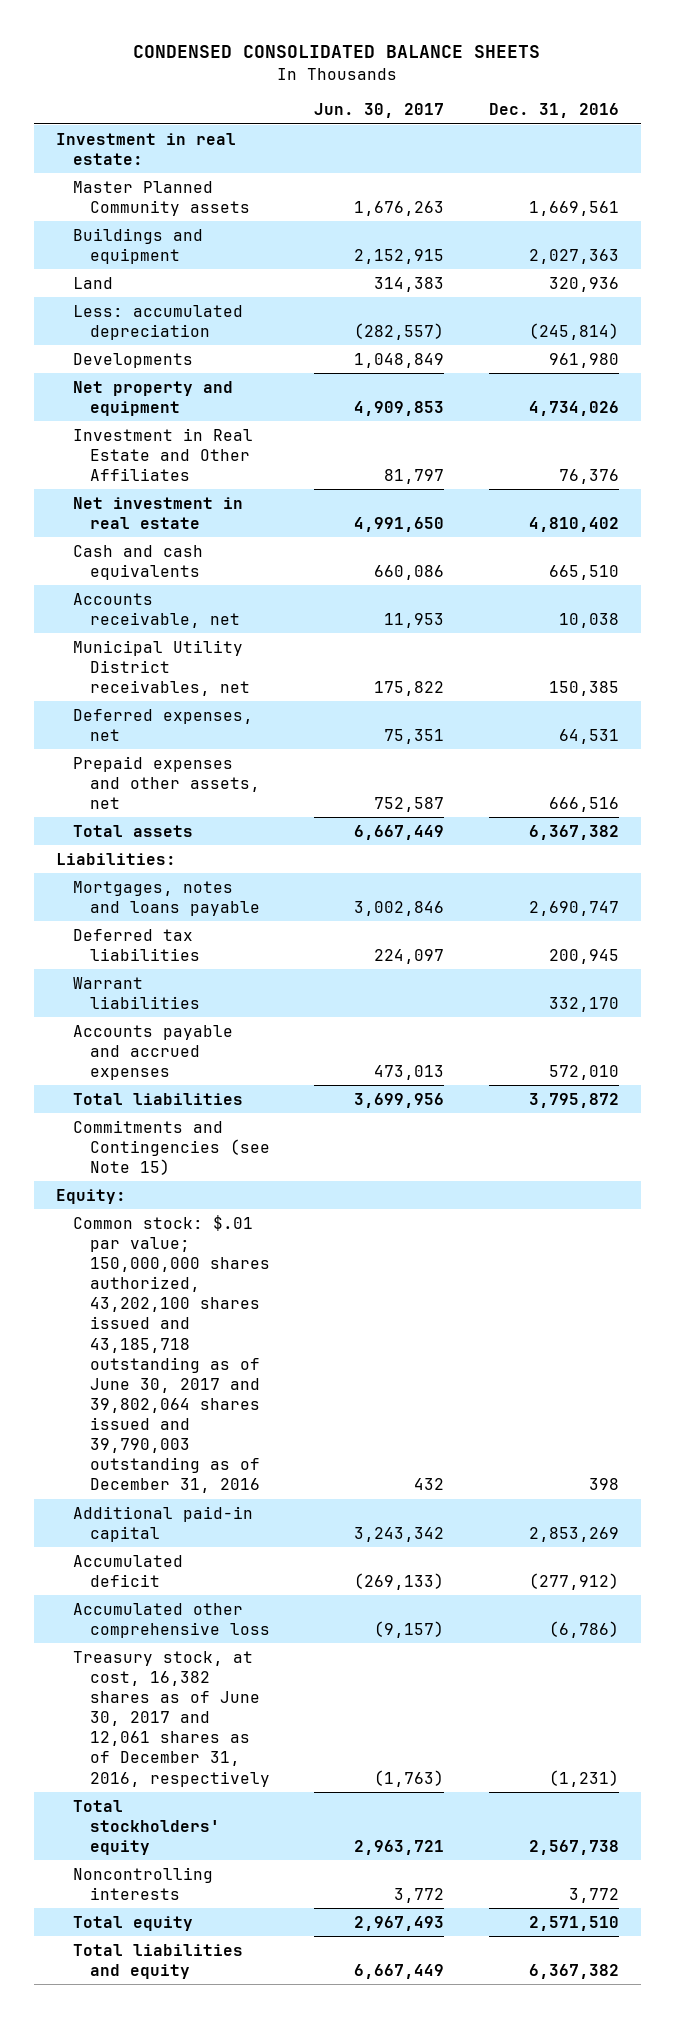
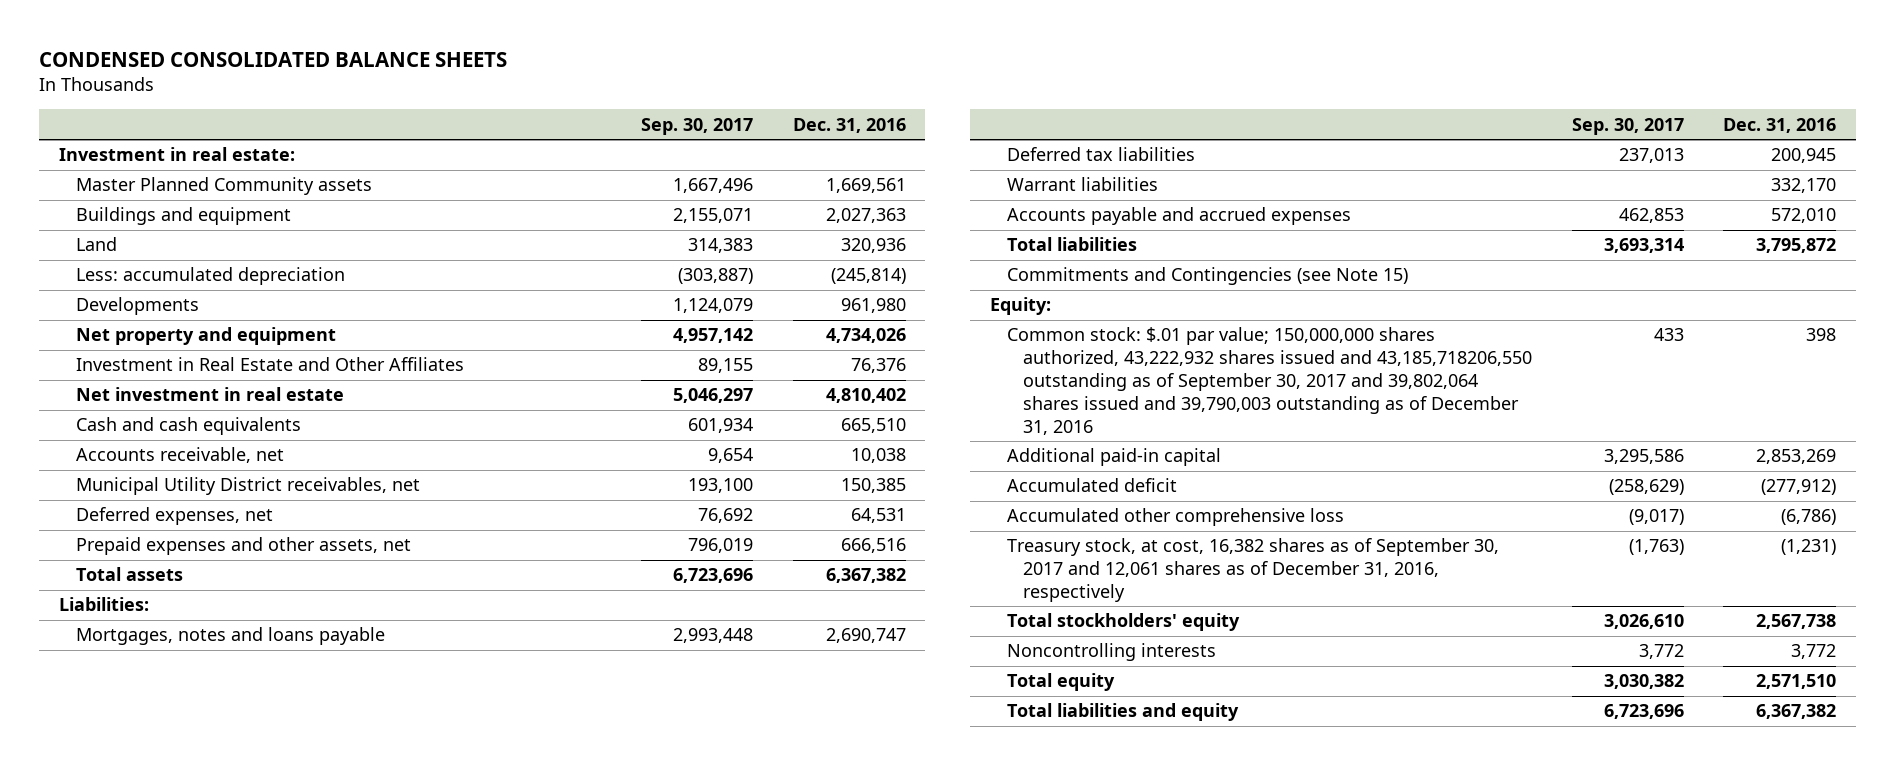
[314,103,445,119] Jun. 30, 2017 -> none
none -> [640,117,753,135] Sep. 30, 2017
[73,1214,271,1494] Common stock: $.01 par value; 150,000,000 shares authorized, 43,202,100 shares issued and 43,185,718 outstanding as of June 30, 2017 and 39,802,064 shares issued and 39,790,003 outstanding as of December 31, 2016 -> [1006,327,1532,435] Common stock: $.01 par value; 150,000,000 shares authorized, 43,222,932 shares issued and 43,185,718206,550 outstanding as of September 30, 2017 and 39,802,064 shares issued and 39,790,003 outstanding as of December 31, 2016
[73,1650,271,1787] Treasury stock, at cost, 16,382 shares as of June 30, 2017 and 12,061 shares as of December 31, 2016, respectively -> [1006,538,1499,602] Treasury stock, at cost, 16,382 shares as of September 30, 2017 and 12,061 shares as of December 31, 2016, respectively

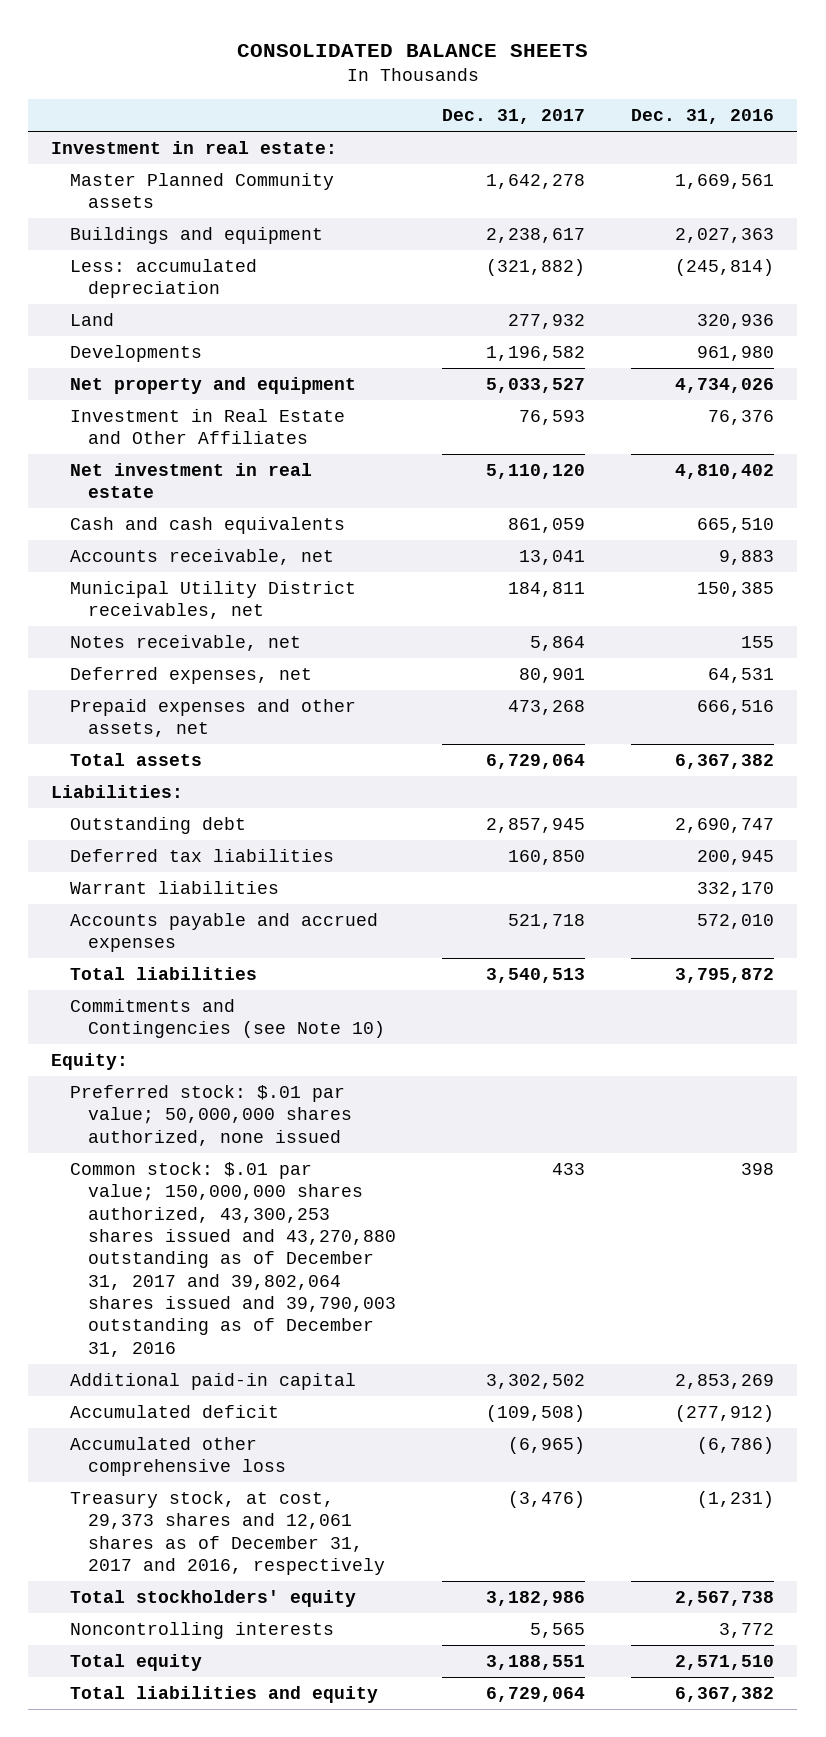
[39,52,508,68] CONDENSED CONSOLIDATED BALANCE SHEETS -> [236,43,588,57] CONSOLIDATED BALANCE SHEETS
[640,117,753,135] Sep. 30, 2017 -> none
none -> [442,108,586,124] Dec. 31, 2017
[75,237,117,252] Land -> [69,312,114,326] Land
[850,448,906,464] 10,038 -> [719,549,775,565] 9,883
none -> [69,634,301,651] Notes receivable, net
[75,627,385,646] Mortgages, notes and loans payable -> [69,816,246,834] Outstanding debt
[1006,267,1408,286] Commitments and Contingencies (see Note 15) -> [69,998,386,1039] Commitments and Contingencies (see Note 10)
none -> [69,1084,353,1146] Preferred stock: $.01 par value; 50,000,000 shares authorized, none issued
[1006,327,1532,435] Common stock: $.01 par value; 150,000,000 shares authorized, 43,222,932 shares issued and 43,185,718206,550 outstanding as of September 30, 2017 and 39,802,064 shares issued and 39,790,003 outstanding as of December 31, 2016 -> [69,1161,397,1357] Common stock: $.01 par value; 150,000,000 shares authorized, 43,300,253 shares issued and 43,270,880 outstanding as of December 31, 2017 and 39,802,064 shares issued and 39,790,003 outstanding as of December 31, 2016
[1006,538,1499,602] Treasury stock, at cost, 16,382 shares as of September 30, 2017 and 12,061 shares as of December 31, 2016, respectively -> [69,1490,386,1576] Treasury stock, at cost, 29,373 shares and 12,061 shares as of December 31, 2017 and 2016, respectively

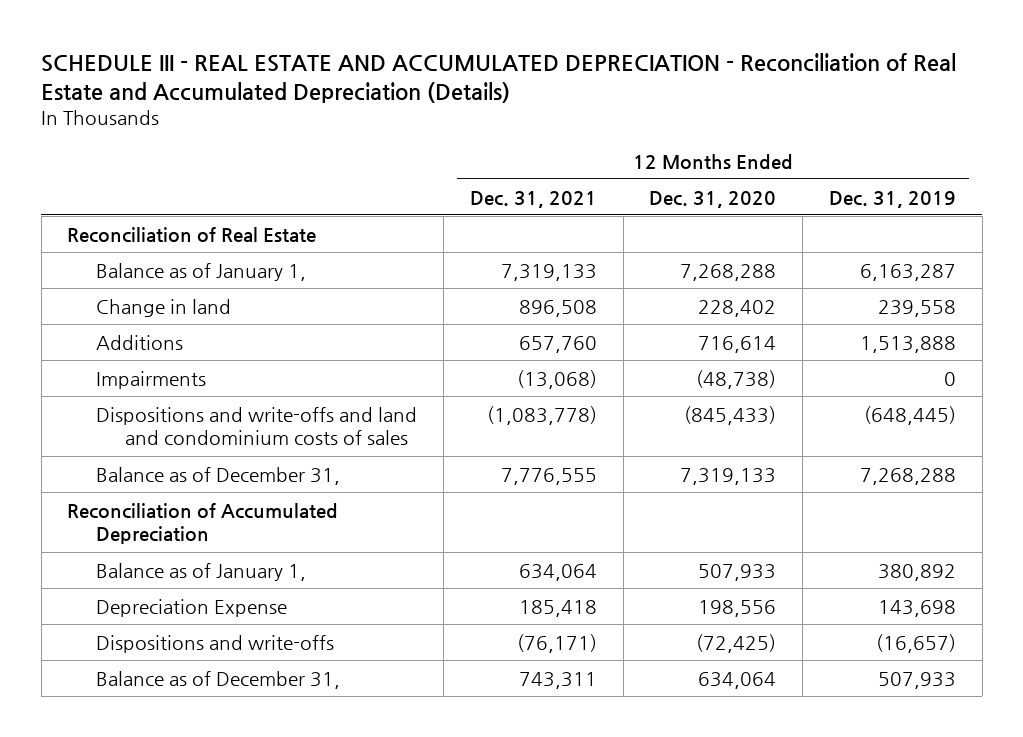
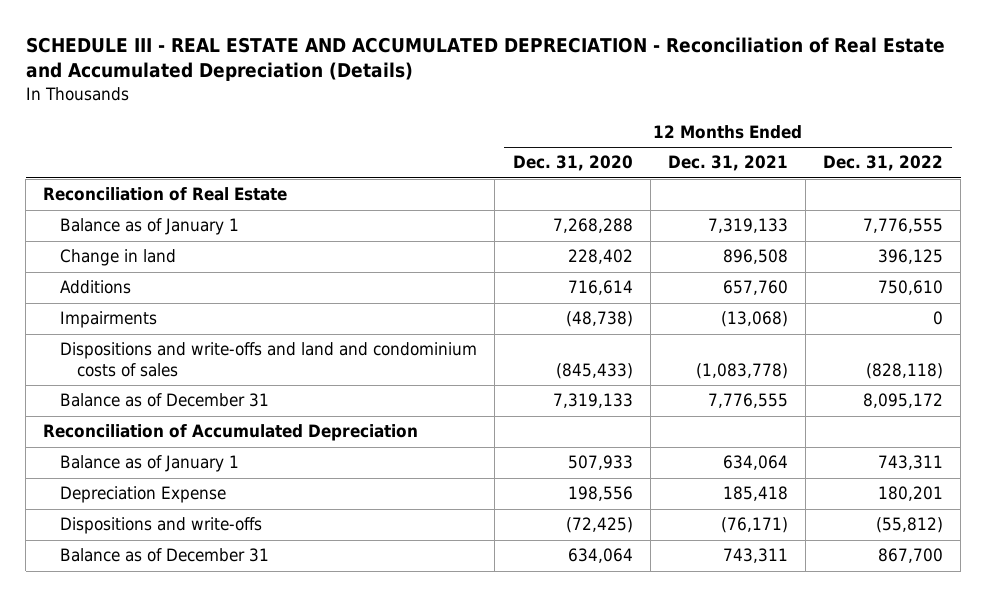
[828,190,956,208] Dec. 31, 2019 -> none
none -> [823,155,944,172] Dec. 31, 2022
[96,262,307,281] Balance as of January 1, -> [60,218,240,236] Balance as of January 1
[96,466,341,485] Balance as of December 31, -> [60,393,270,408] Balance as of December 31
[96,562,307,581] Balance as of January 1, -> [60,455,240,473] Balance as of January 1
[96,670,341,689] Balance as of December 31, -> [60,548,270,563] Balance as of December 31

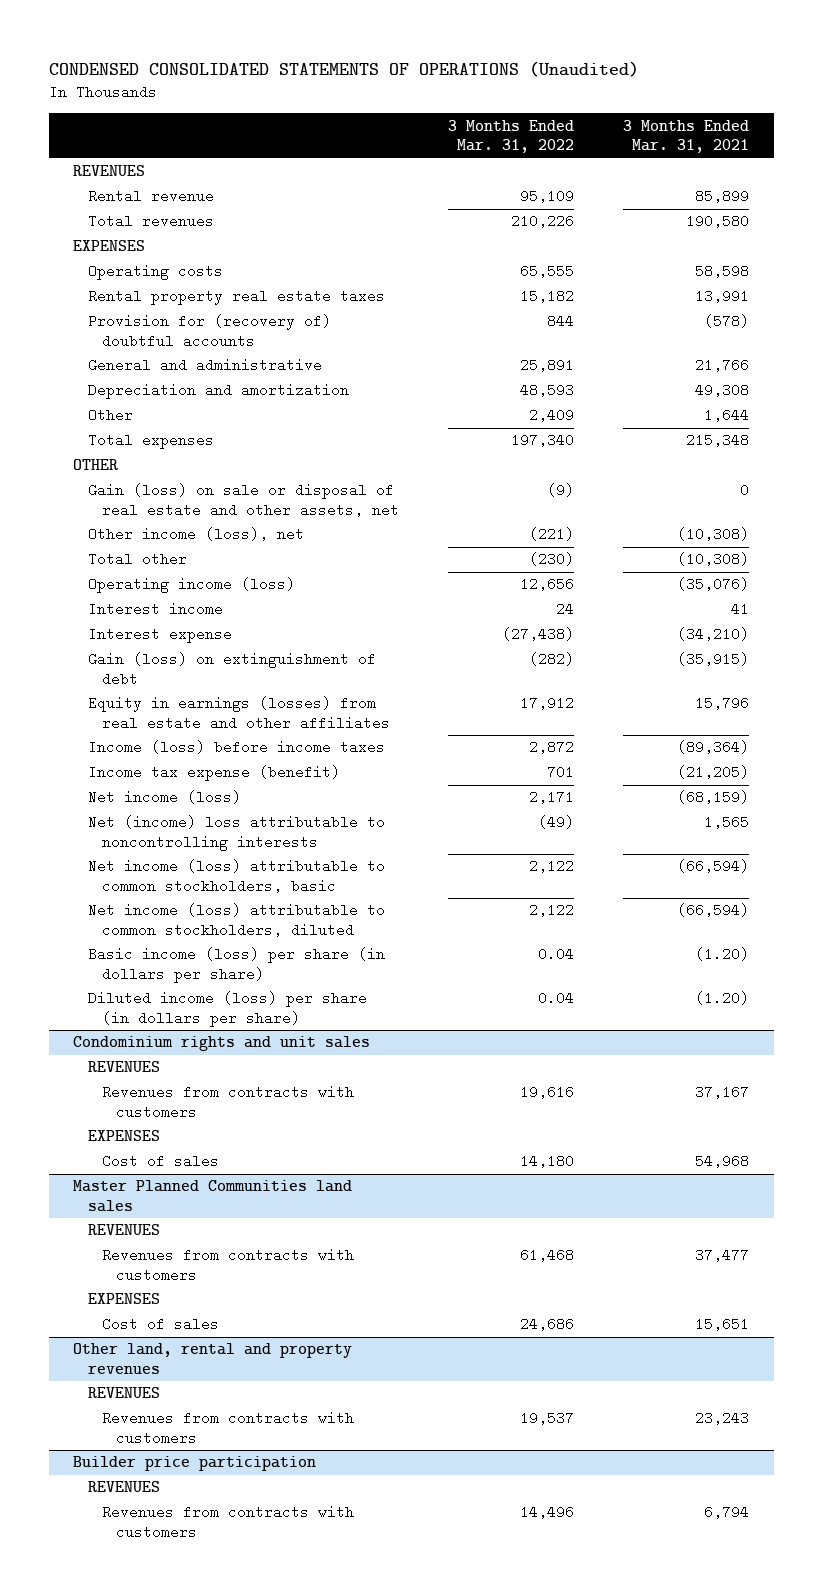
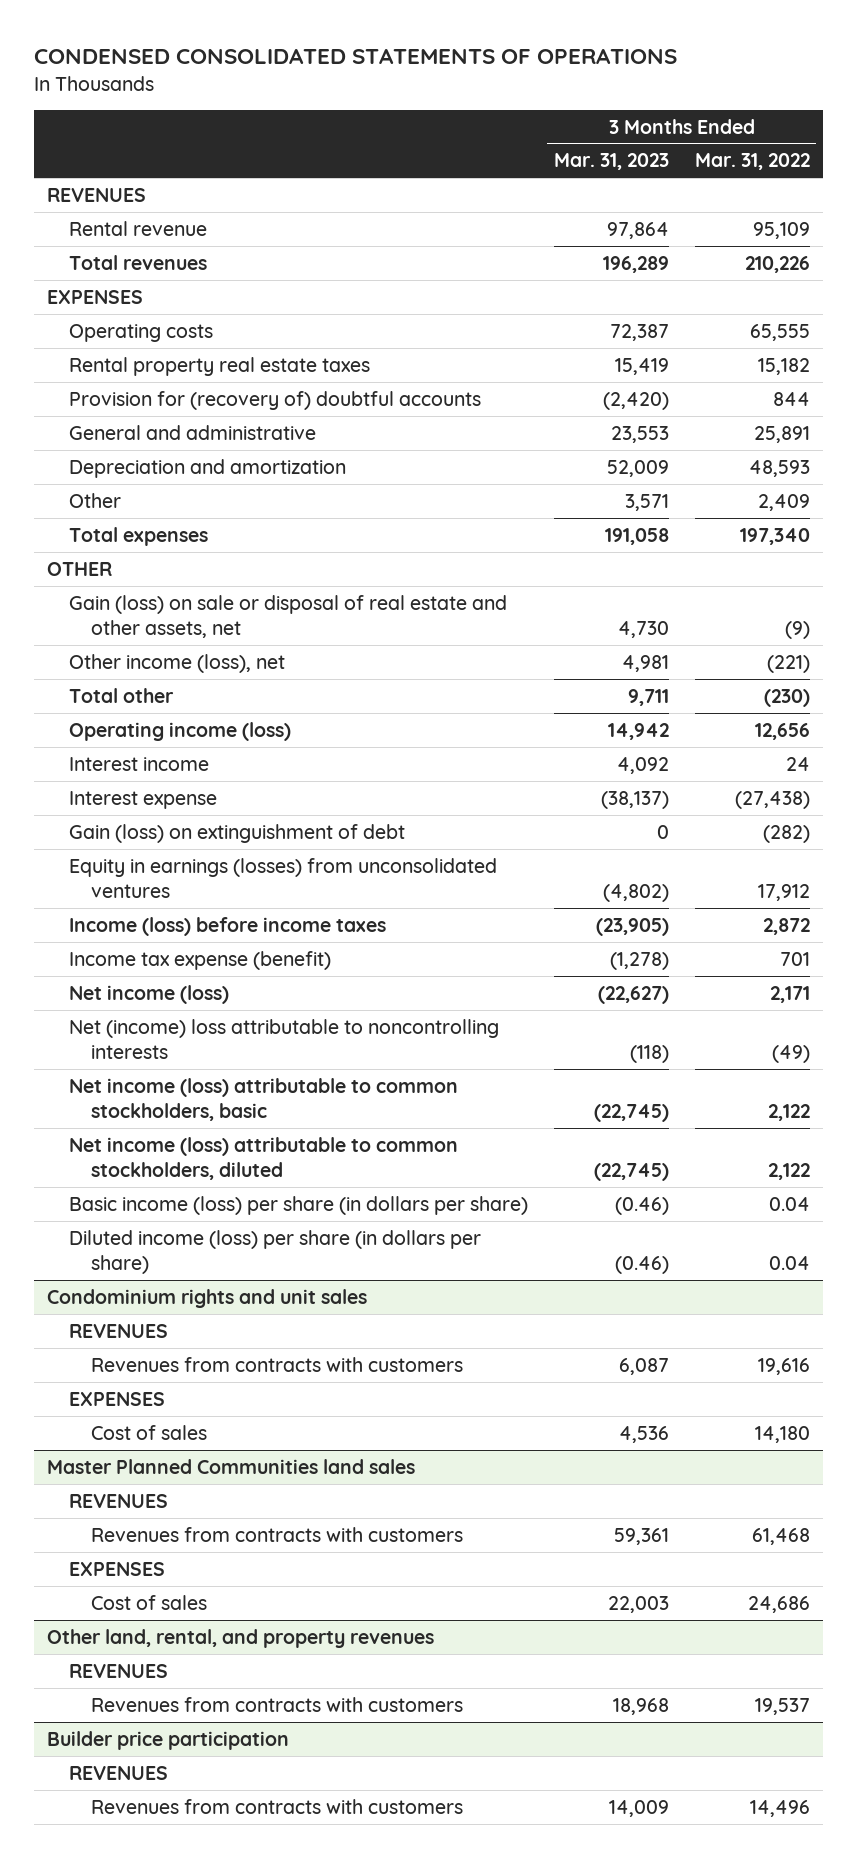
[48,60,639,77] CONDENSED CONSOLIDATED STATEMENTS OF OPERATIONS (Unaudited) -> [34,48,678,65] CONDENSED CONSOLIDATED STATEMENTS OF OPERATIONS
[623,119,750,154] 3 Months Ended Mar. 31, 2021 -> none
none -> [553,153,669,171] Mar. 31, 2023
[87,696,390,731] Equity in earnings (losses) from real estate and other affiliates -> [68,857,497,898] Equity in earnings (losses) from unconsolidated ventures
[73,1343,353,1375] Other land, rental and property revenues -> [47,1628,435,1648] Other land, rental, and property revenues

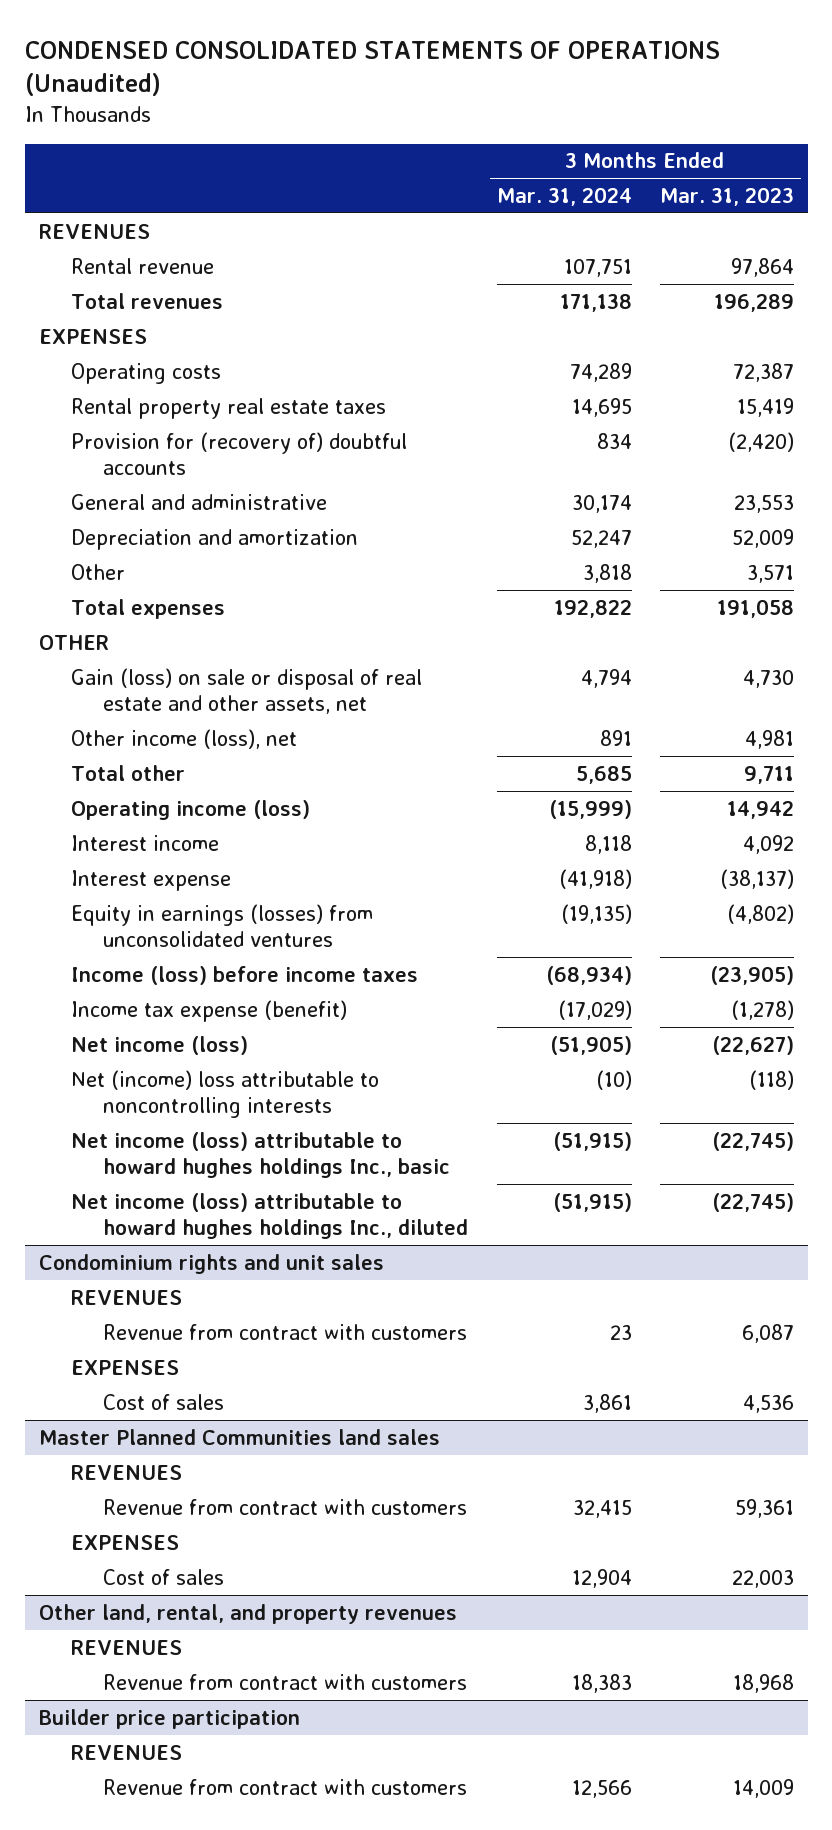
[34,48,678,65] CONDENSED CONSOLIDATED STATEMENTS OF OPERATIONS -> [24,40,720,97] CONDENSED CONSOLIDATED STATEMENTS OF OPERATIONS (Unaudited)
[694,153,810,171] Mar. 31, 2022 -> none
none -> [496,187,632,207] Mar. 31, 2024
[68,823,405,843] Gain (loss) on extinguishment of debt -> none
[68,1195,528,1215] Basic income (loss) per share (in dollars per share) -> none
[68,1229,481,1274] Diluted income (loss) per share (in dollars per share) -> none
[68,1077,458,1121] Net income (loss) attributable to common stockholders, basic -> [71,1131,451,1179] Net income (loss) attributable to howard hughes holdings Inc., basic
[68,1136,458,1180] Net income (loss) attributable to common stockholders, diluted -> [71,1192,469,1240] Net income (loss) attributable to howard hughes holdings Inc., diluted
[90,1356,463,1372] Revenues from contracts with customers -> [103,1323,468,1340] Revenue from contract with customers
[90,1526,463,1542] Revenues from contracts with customers -> [103,1498,468,1515] Revenue from contract with customers
[90,1696,463,1712] Revenues from contracts with customers -> [103,1673,468,1690] Revenue from contract with customers
[90,1798,463,1814] Revenues from contracts with customers -> [103,1778,468,1795] Revenue from contract with customers

